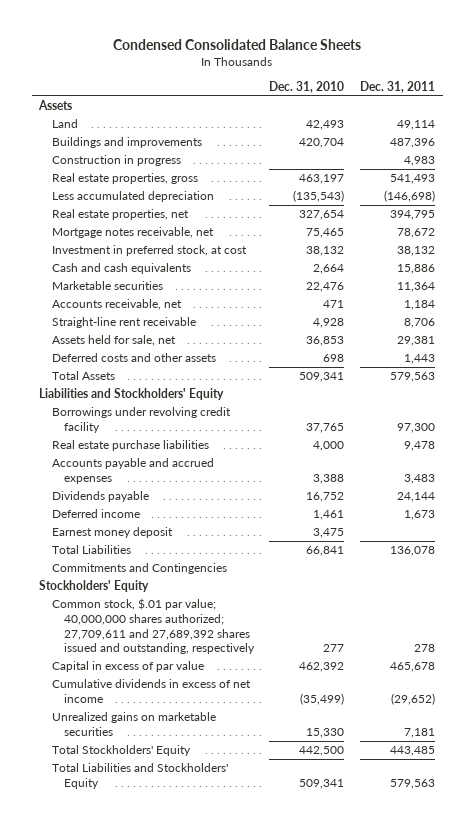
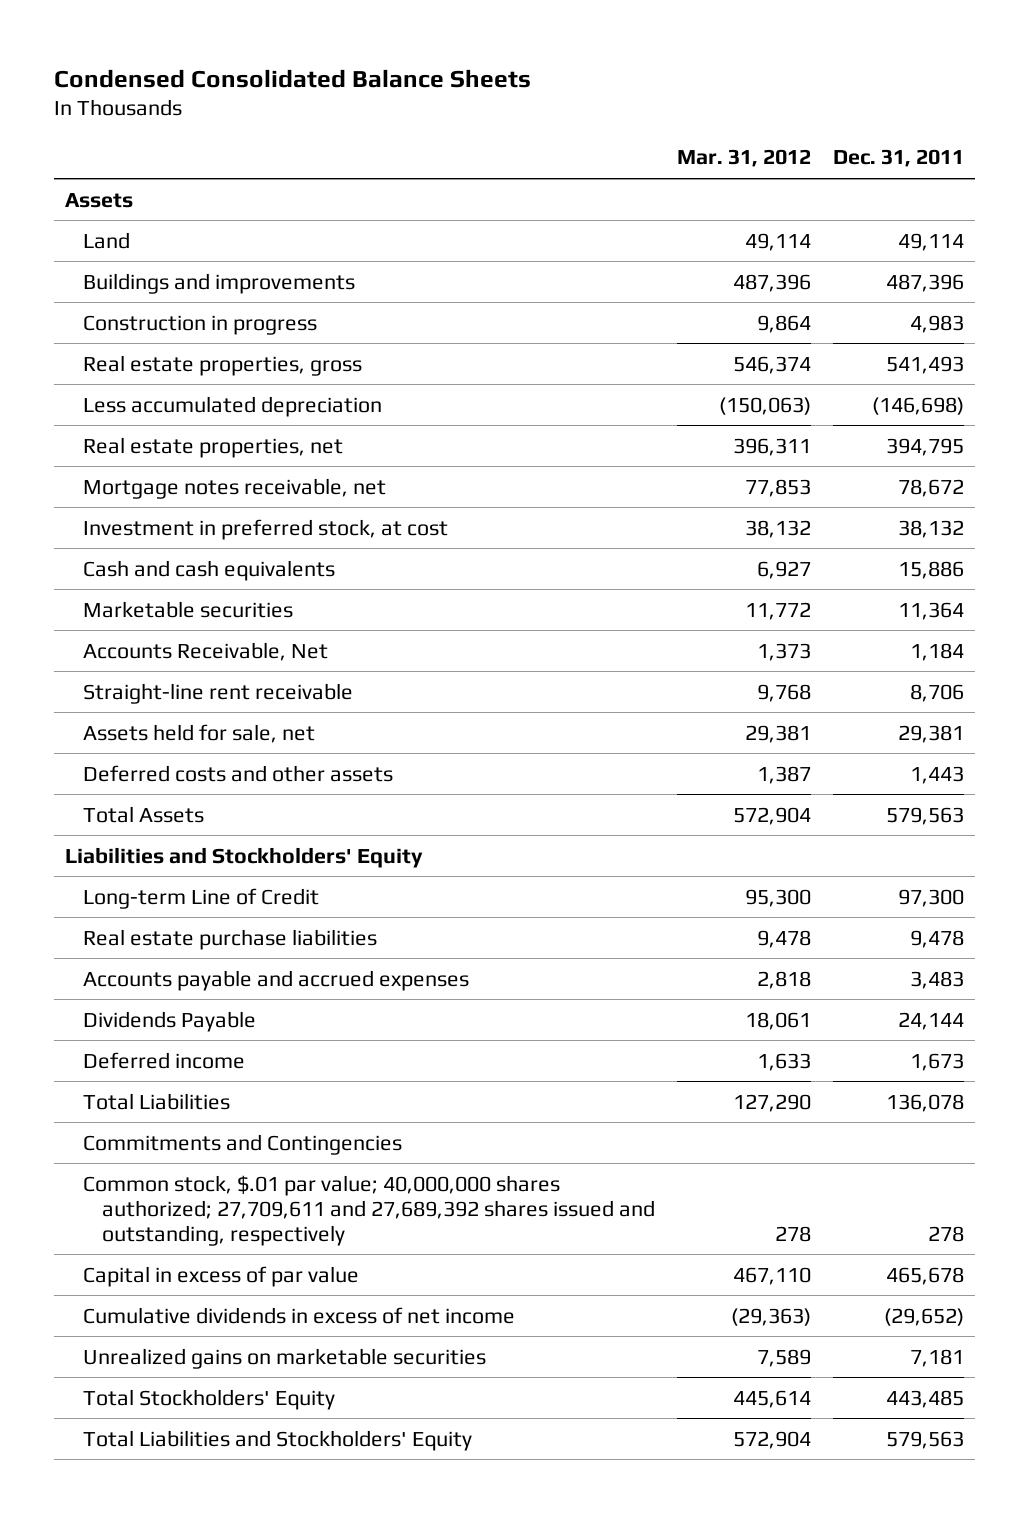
[269,81,345,94] Dec. 31, 2010 -> none
none -> [676,149,811,168] Mar. 31, 2012
[51,299,182,311] Accounts receivable, net -> [83,641,329,661] Accounts Receivable, Net
[51,407,231,433] Borrowings under revolving credit facility -> [83,887,320,909] Long-term Line of Credit
[51,491,149,503] Dividends payable -> [83,1010,257,1032] Dividends Payable
[51,527,173,539] Earnest money deposit -> none
[39,580,150,593] Stockholders' Equity -> none

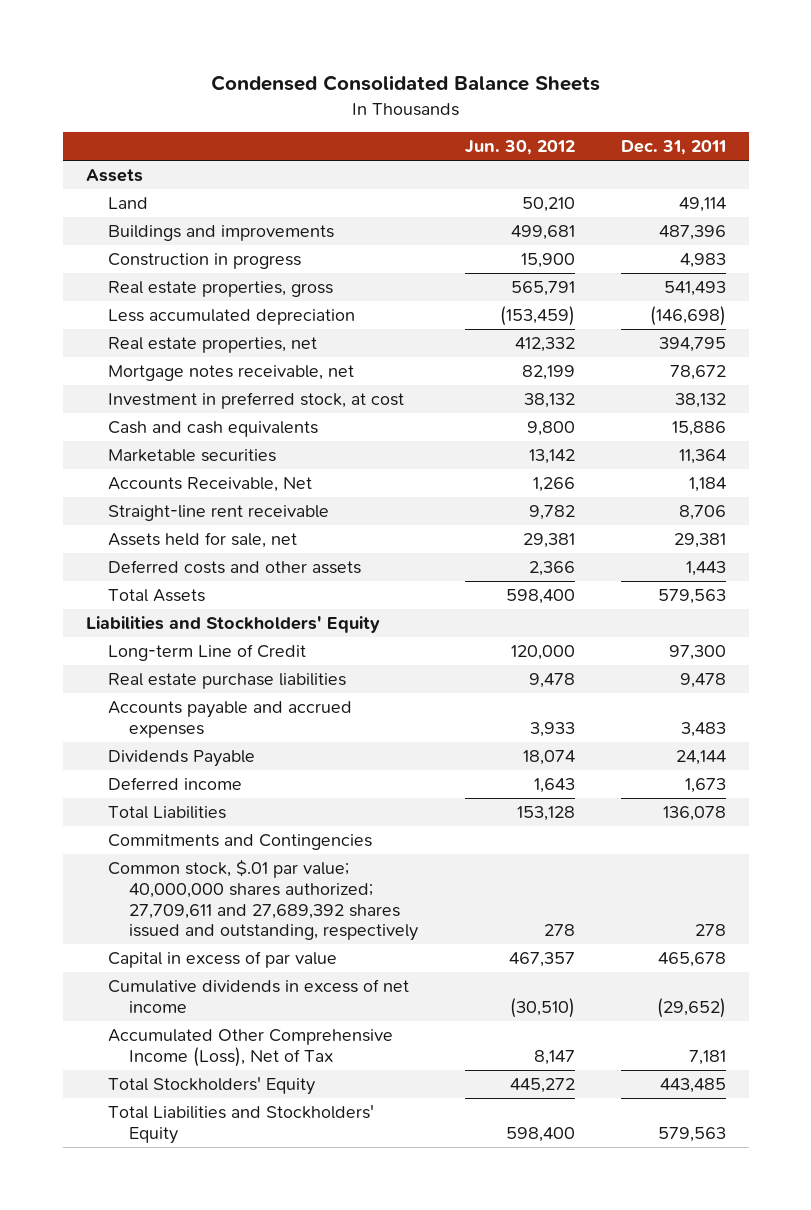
[676,149,811,168] Mar. 31, 2012 -> none
none -> [464,140,575,156] Jun. 30, 2012
[83,1347,487,1369] Unrealized gains on marketable securities -> [107,1029,393,1067] Accumulated Other Comprehensive Income (Loss), Net of Tax

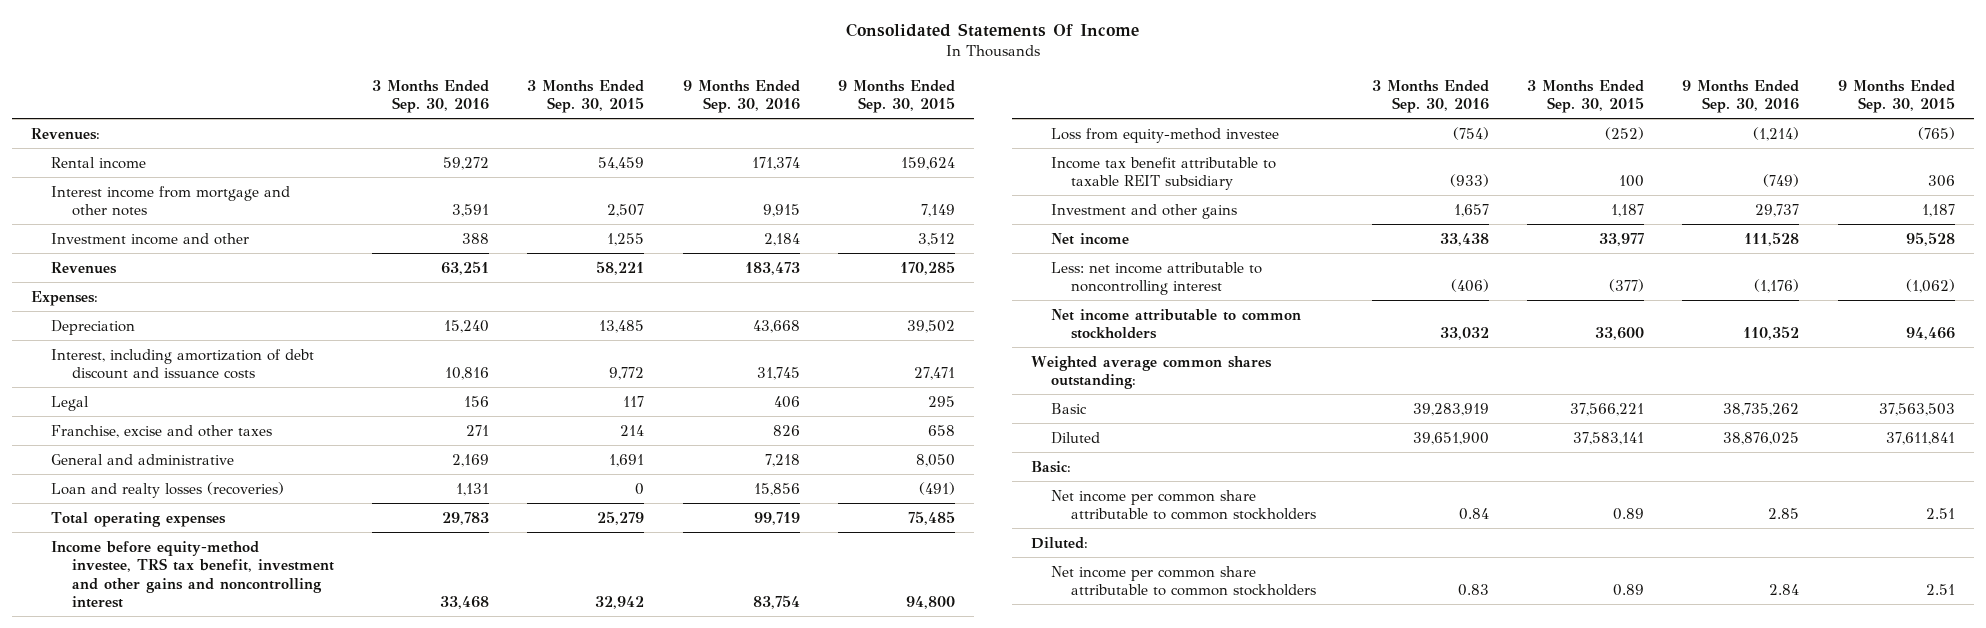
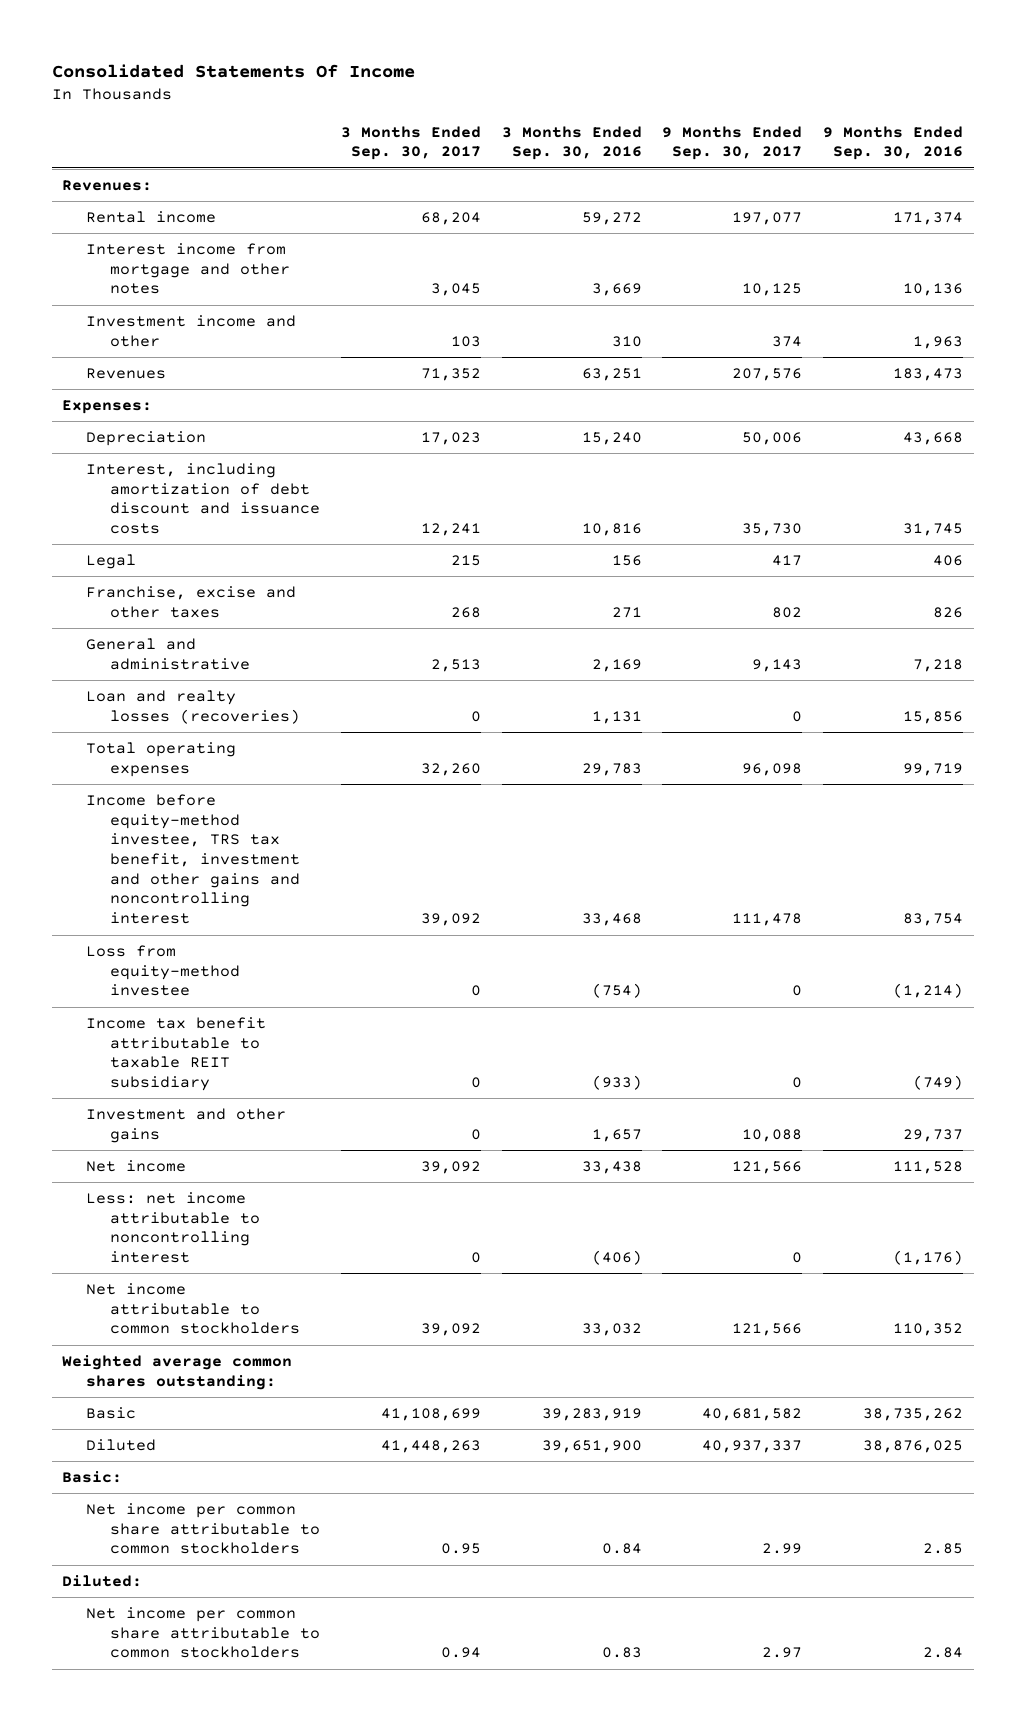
[527,79,645,114] 3 Months Ended Sep. 30, 2015 -> none
[838,79,956,114] 9 Months Ended Sep. 30, 2015 -> none
none -> [340,125,481,161] 3 Months Ended Sep. 30, 2017
none -> [662,125,803,161] 9 Months Ended Sep. 30, 2017
[451,204,489,218] 3,591 -> [591,283,642,297] 3,669
[762,204,800,218] 9,915 -> [903,283,964,297] 10,136
[461,232,489,244] 388 -> [611,335,642,347] 310
[763,232,800,246] 2,184 -> [913,335,964,349] 1,963

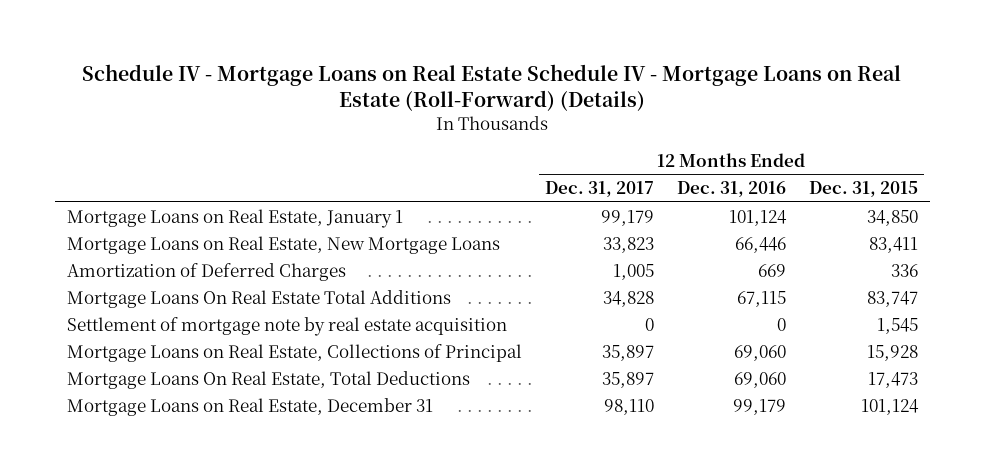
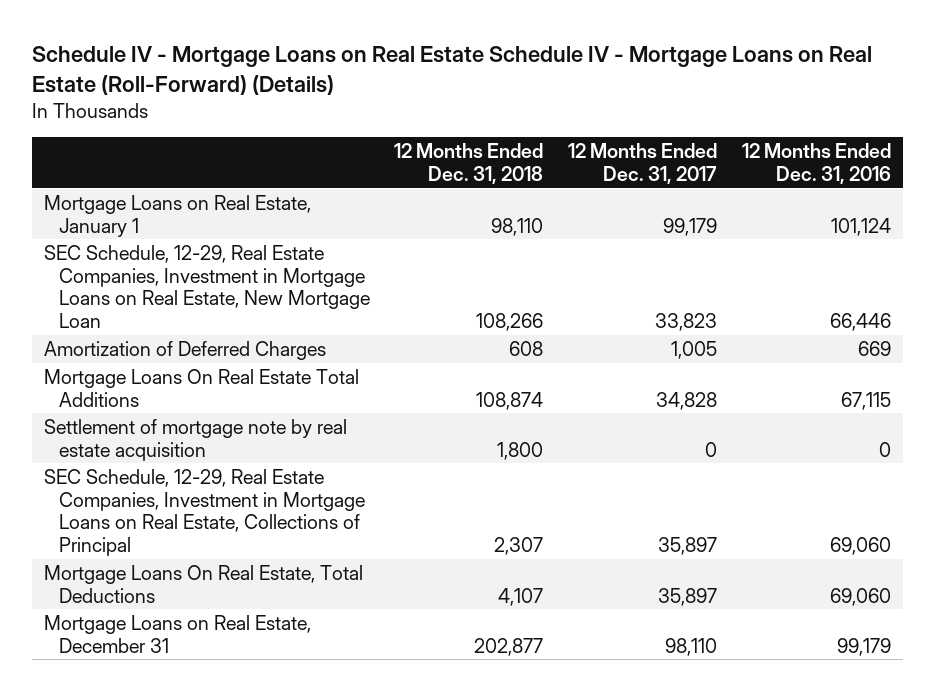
[809,181,919,198] Dec. 31, 2015 -> none
none -> [394,143,544,184] 12 Months Ended Dec. 31, 2018
[66,235,500,254] Mortgage Loans on Real Estate, New Mortgage Loans -> [44,244,370,329] SEC Schedule, 12-29, Real Estate Companies, Investment in Mortgage Loans on Real Estate, New Mortgage Loan
[66,343,522,362] Mortgage Loans on Real Estate, Collections of Principal -> [44,468,365,557] SEC Schedule, 12-29, Real Estate Companies, Investment in Mortgage Loans on Real Estate, Collections of Principal

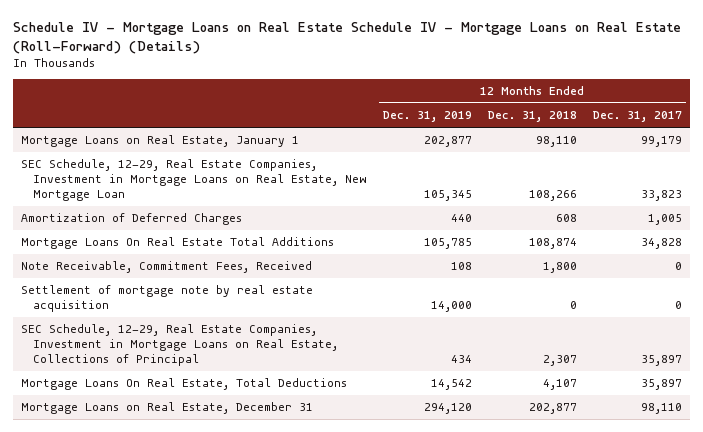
[741,143,891,184] 12 Months Ended Dec. 31, 2016 -> none
none -> [382,111,472,123] Dec. 31, 2019
none -> [21,261,313,274] Note Receivable, Commitment Fees, Received
[497,441,544,460] 1,800 -> [569,301,577,310] 0

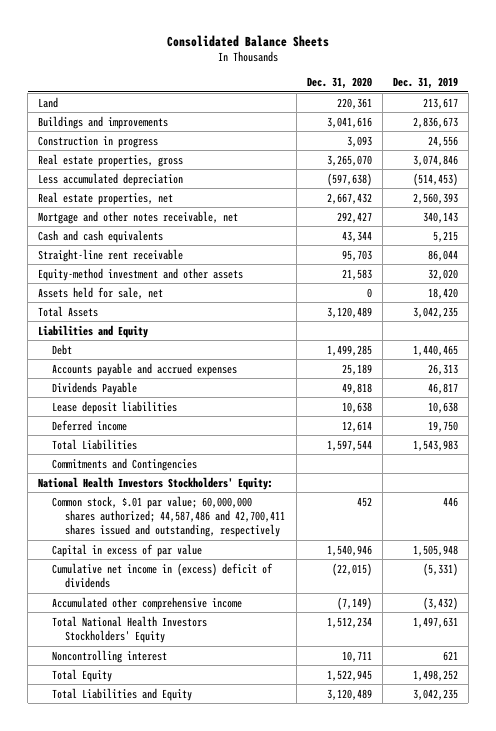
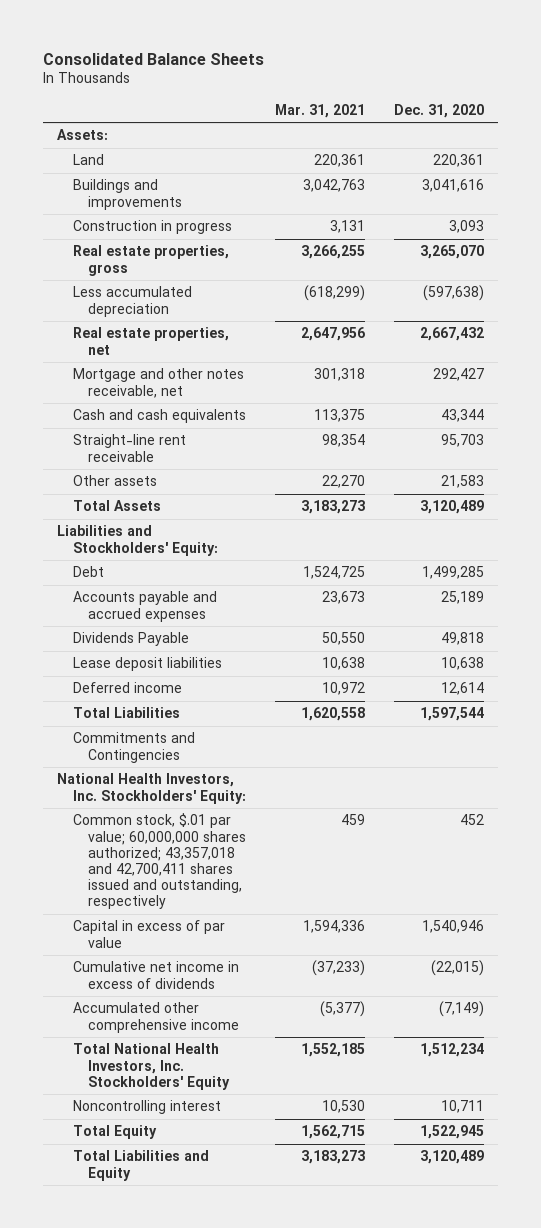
[392,77,458,90] Dec. 31, 2019 -> none
none -> [275,103,366,118] Mar. 31, 2021
none -> [57,129,109,141] Assets:
[38,286,164,299] Assets held for sale, net -> none
[38,267,244,281] Equity-method investment and other assets -> [72,475,157,487] Other assets
[38,324,149,338] Liabilities and Equity -> [57,525,218,556] Liabilities and Stockholders' Equity:
[38,476,274,490] National Health Investors Stockholders' Equity: -> [57,773,246,804] National Health Investors, Inc. Stockholders' Equity:
[51,495,286,538] Common stock, $.01 par value; 60,000,000 shares authorized; 44,587,486 and 42,700,411 shares issued and outstanding, respectively -> [72,813,247,910] Common stock, $.01 par value; 60,000,000 shares authorized; 43,357,018 and 42,700,411 shares issued and outstanding, respectively
[51,562,273,588] Cumulative net income in (excess) deficit of dividends -> [72,961,239,989] Cumulative net income in excess of dividends
[51,615,207,643] Total National Health Investors Stockholders' Equity -> [72,1043,231,1090] Total National Health Investors, Inc. Stockholders' Equity

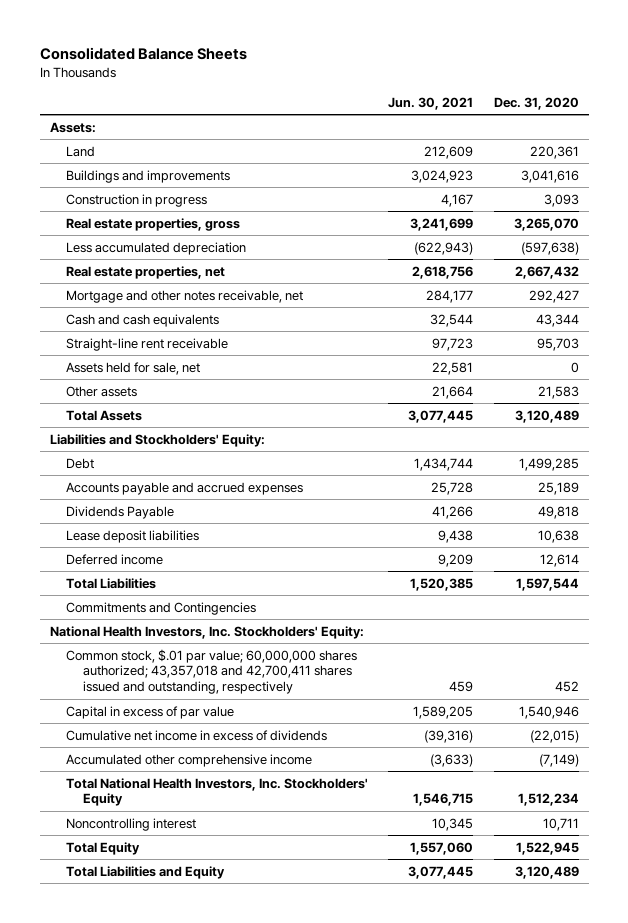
[275,103,366,118] Mar. 31, 2021 -> none
none -> [388,96,474,110] Jun. 30, 2021
none -> [66,361,201,375] Assets held for sale, net

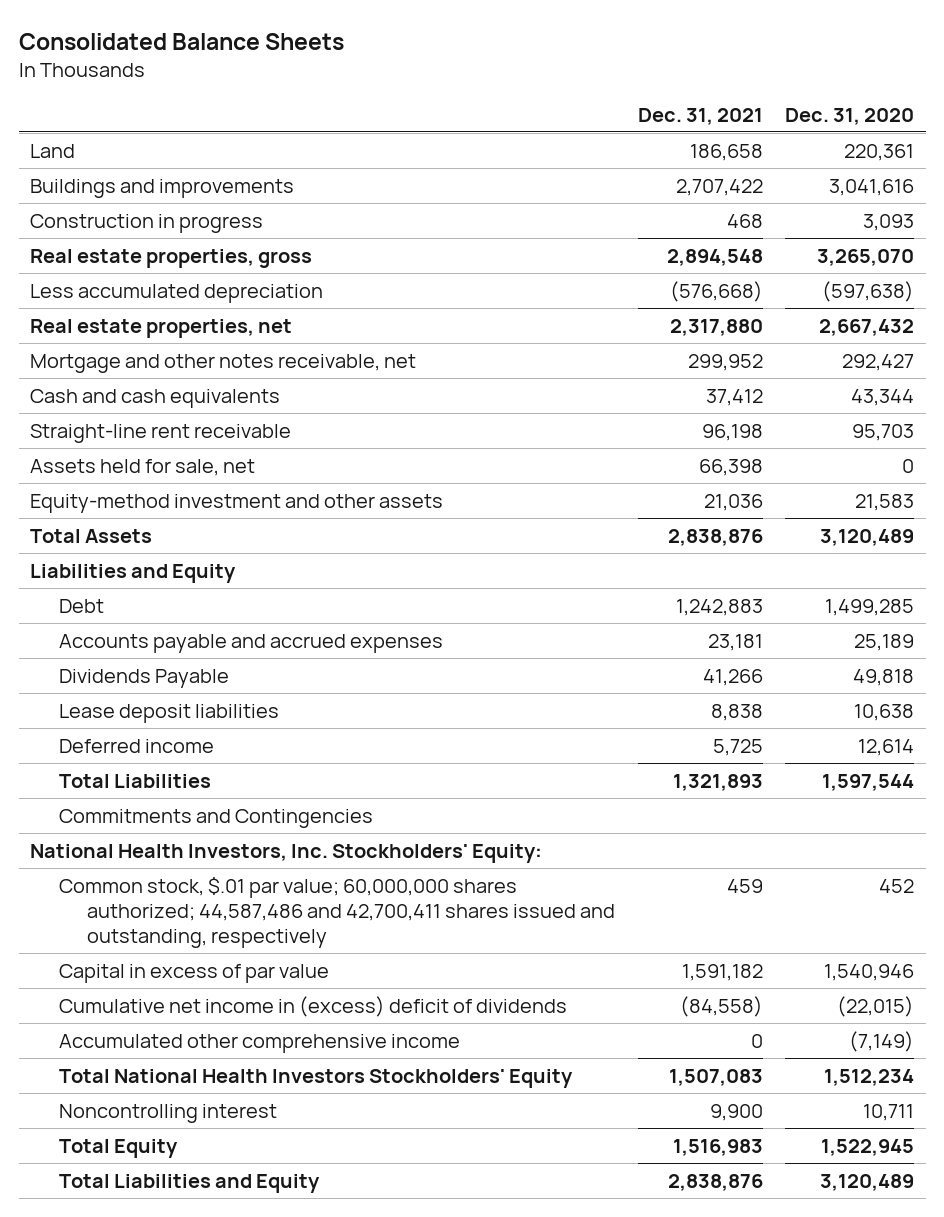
[388,96,474,110] Jun. 30, 2021 -> none
none -> [637,107,763,125] Dec. 31, 2021
[49,121,96,133] Assets: -> none
[66,385,138,397] Other assets -> [30,493,444,513] Equity-method investment and other assets
[49,433,265,447] Liabilities and Stockholders' Equity: -> [30,563,237,583] Liabilities and Equity
[66,648,358,695] Common stock, $.01 par value; 60,000,000 shares authorized; 43,357,018 and 42,700,411 shares issued and outstanding, respectively -> [58,876,615,949] Common stock, $.01 par value; 60,000,000 shares authorized; 44,587,486 and 42,700,411 shares issued and outstanding, respectively
[66,729,328,741] Cumulative net income in excess of dividends -> [58,995,567,1017] Cumulative net income in (excess) deficit of dividends
[66,777,369,807] Total National Health Investors, Inc. Stockholders' Equity -> [58,1068,573,1088] Total National Health Investors Stockholders' Equity

